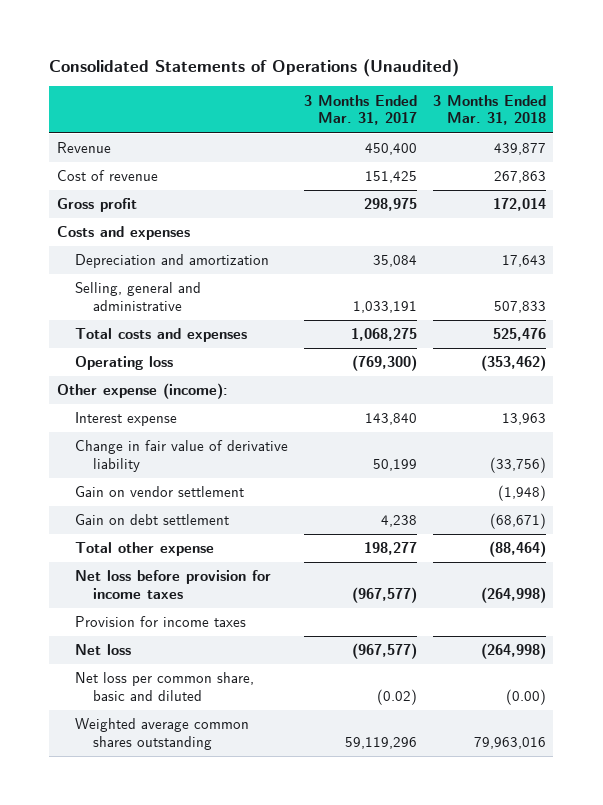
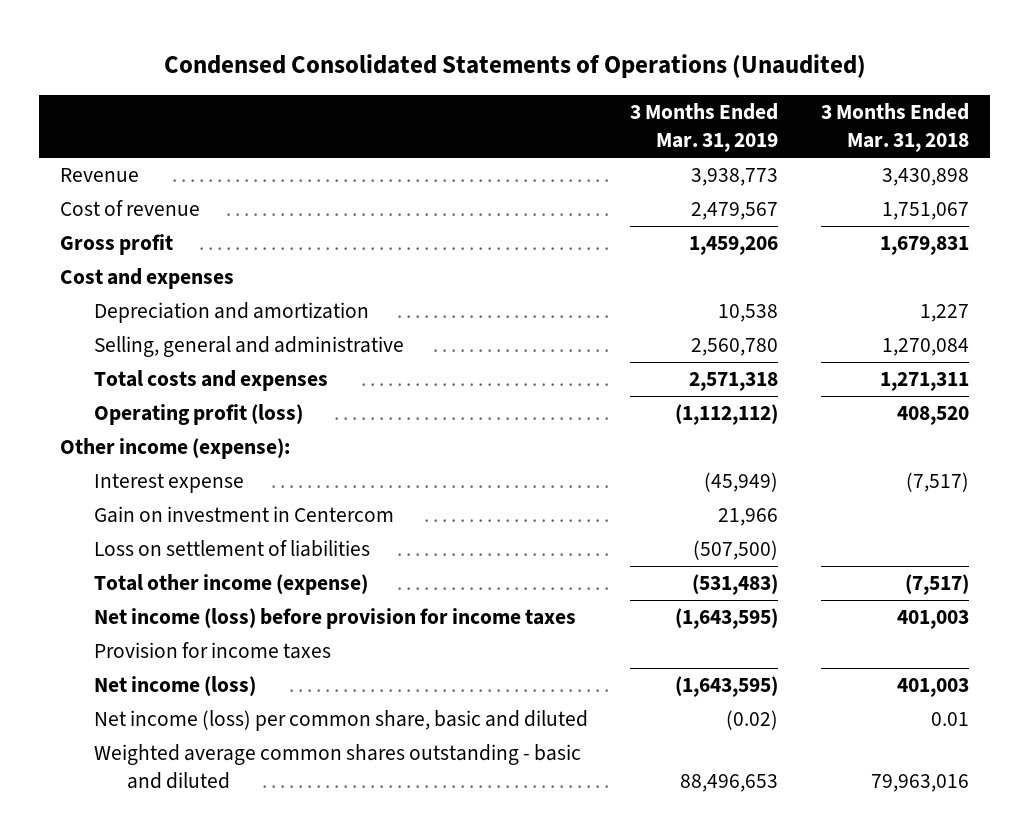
[49,58,460,77] Consolidated Statements of Operations (Unaudited) -> [163,53,866,78] Condensed Consolidated Statements of Operations (Unaudited)
[303,94,417,126] 3 Months Ended Mar. 31, 2017 -> none
none -> [630,102,779,153] 3 Months Ended Mar. 31, 2019
[75,440,289,473] Change in fair value of derivative liability -> none
[75,486,245,498] Gain on vendor settlement -> none
[75,514,230,526] Gain on debt settlement -> none
[493,143,546,156] 439,877 -> [881,168,969,187] 3,430,898
[493,171,546,184] 267,863 -> [881,202,969,221] 1,751,067
[492,198,546,212] 172,014 -> [879,236,969,256] 1,679,831
[57,226,191,241] Costs and expenses -> [60,268,235,290] Cost and expenses
[501,255,546,268] 17,643 -> [919,304,969,323] 1,227
[493,301,546,314] 507,833 -> [881,338,969,357] 1,270,084
[492,328,546,342] 525,476 -> [879,372,969,392] 1,271,311
[75,356,174,371] Operating loss -> [93,404,303,426] Operating profit (loss)
[480,355,546,372] (353,462) -> [896,406,969,426] 408,520
[57,383,229,400] Other expense (income): -> [60,438,291,460] Other income (expense):
[501,413,546,426] 13,963 -> [905,472,969,493] (7,517)
none -> [93,506,394,524] Gain on investment in Centercom
none -> [93,540,370,558] Loss on settlement of liabilities
[75,542,215,557] Total other expense -> [93,574,368,596] Total other income (expense)
[488,541,546,558] (88,464) -> [904,574,969,596] (7,517)
[75,570,272,600] Net loss before provision for income taxes -> [93,608,576,630] Net income (loss) before provision for income taxes
[480,587,546,604] (264,998) -> [896,610,969,630] 401,003
[75,644,132,656] Net loss -> [93,676,256,697] Net income (loss)
[480,643,546,660] (264,998) -> [896,678,969,698] 401,003
[75,672,255,702] Net loss per common share, basic and diluted -> [93,710,588,732] Net income (loss) per common share, basic and diluted
[505,689,546,706] (0.00) -> [930,712,969,727] 0.01
[75,718,250,751] Weighted average common shares outstanding -> [93,744,581,790] Weighted average common shares outstanding - basic and diluted

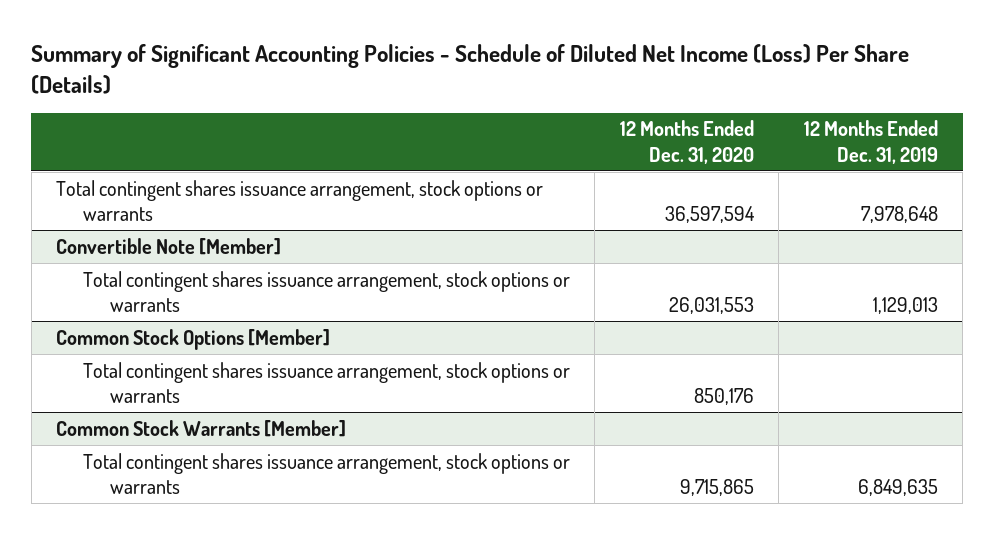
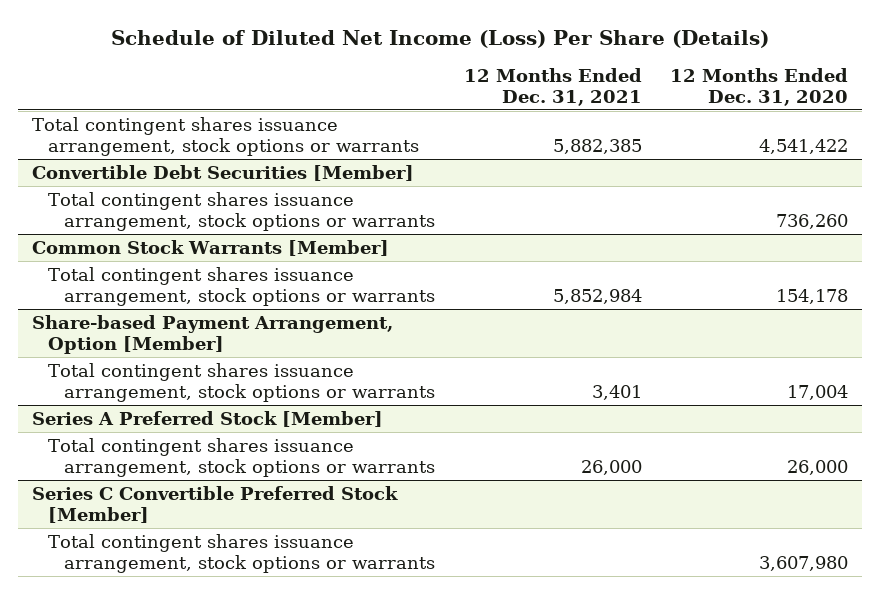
[31,43,910,94] Summary of Significant Accounting Policies - Schedule of Diluted Net Income (Loss) Per Share (Details) -> [110,29,769,48] Schedule of Diluted Net Income (Loss) Per Share (Details)
[803,120,938,164] 12 Months Ended Dec. 31, 2019 -> none
none -> [463,67,642,106] 12 Months Ended Dec. 31, 2021
[56,328,331,350] Common Stock Options [Member] -> none
[82,361,570,404] Total contingent shares issuance arrangement, stock options or warrants -> none
[664,206,755,224] 36,597,594 -> [759,138,849,154] 4,541,422
[56,237,282,255] Convertible Note [Member] -> [31,164,414,181] Convertible Debt Securities [Member]
[668,297,754,315] 26,031,553 -> [776,213,849,229] 736,260
[679,479,754,497] 9,715,865 -> [776,288,849,304] 154,178
none -> [31,314,393,354] Share-based Payment Arrangement, Option [Member]
none -> [47,362,436,402] Total contingent shares issuance arrangement, stock options or warrants
none -> [31,410,383,427] Series A Preferred Stock [Member]
none -> [47,437,436,477] Total contingent shares issuance arrangement, stock options or warrants
none -> [31,485,398,523] Series C Convertible Preferred Stock [Member]
none -> [47,533,436,573] Total contingent shares issuance arrangement, stock options or warrants

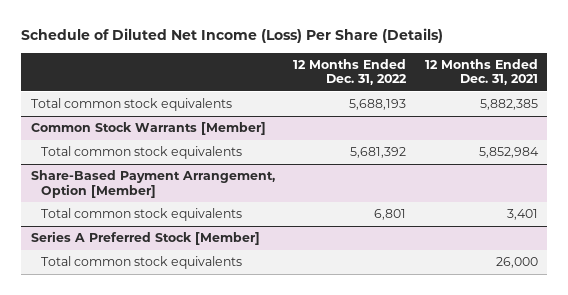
[670,67,849,106] 12 Months Ended Dec. 31, 2020 -> none
none -> [293,58,408,86] 12 Months Ended Dec. 31, 2022
[31,164,414,181] Convertible Debt Securities [Member] -> none
[47,191,436,231] Total contingent shares issuance arrangement, stock options or warrants -> none
[31,116,419,156] Total contingent shares issuance arrangement, stock options or warrants -> [30,98,232,112] Total common stock equivalents
[47,266,436,306] Total contingent shares issuance arrangement, stock options or warrants -> [40,146,242,160] Total common stock equivalents
[31,314,393,354] Share-based Payment Arrangement, Option [Member] -> [30,170,275,198] Share-Based Payment Arrangement, Option [Member]
[47,362,436,402] Total contingent shares issuance arrangement, stock options or warrants -> [40,208,242,222] Total common stock equivalents
[31,485,398,523] Series C Convertible Preferred Stock [Member] -> none
[47,533,436,573] Total contingent shares issuance arrangement, stock options or warrants -> none
[47,437,436,477] Total contingent shares issuance arrangement, stock options or warrants -> [40,256,242,270] Total common stock equivalents

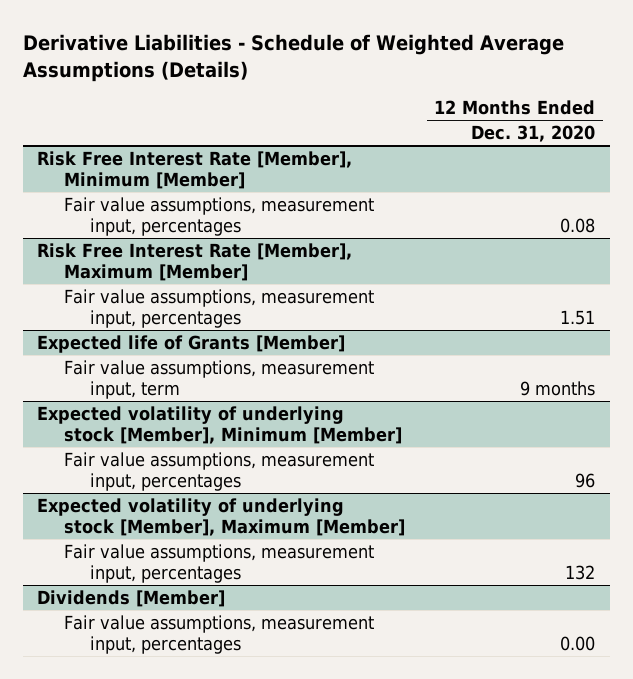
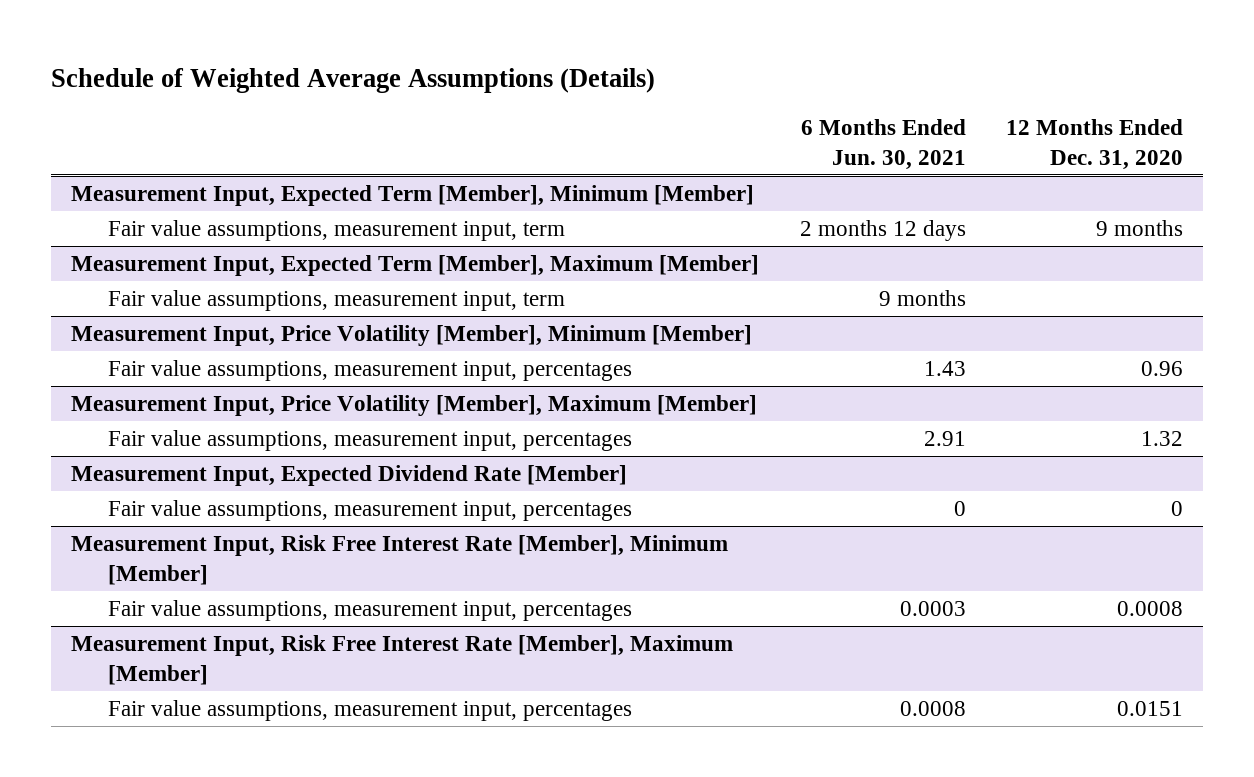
[22,33,564,83] Derivative Liabilities - Schedule of Weighted Average Assumptions (Details) -> [50,67,655,93] Schedule of Weighted Average Assumptions (Details)
none -> [800,118,966,170] 6 Months Ended Jun. 30, 2021
[37,151,353,189] Risk Free Interest Rate [Member], Minimum [Member] -> none
[63,197,374,236] Fair value assumptions, measurement input, percentages -> none
[37,243,353,281] Risk Free Interest Rate [Member], Maximum [Member] -> none
[63,289,374,328] Fair value assumptions, measurement input, percentages -> none
[37,335,346,354] Expected life of Grants [Member] -> none
none -> [71,185,755,207] Measurement Input, Expected Term [Member], Minimum [Member]
[37,406,402,444] Expected volatility of underlying stock [Member], Minimum [Member] -> none
[37,498,405,536] Expected volatility of underlying stock [Member], Maximum [Member] -> none
none -> [71,255,760,277] Measurement Input, Expected Term [Member], Maximum [Member]
none -> [107,290,565,312] Fair value assumptions, measurement input, term
none -> [71,325,753,347] Measurement Input, Price Volatility [Member], Minimum [Member]
[575,472,596,488] 96 -> [1141,361,1184,377] 0.96
none -> [71,395,758,417] Measurement Input, Price Volatility [Member], Maximum [Member]
[565,564,596,580] 132 -> [1141,431,1184,447] 1.32
[37,590,226,608] Dividends [Member] -> [71,465,628,487] Measurement Input, Expected Dividend Rate [Member]
[560,635,596,651] 0.00 -> [1171,501,1184,517] 0
none -> [71,535,729,585] Measurement Input, Risk Free Interest Rate [Member], Minimum [Member]
none -> [107,600,632,622] Fair value assumptions, measurement input, percentages
none -> [71,635,734,685] Measurement Input, Risk Free Interest Rate [Member], Maximum [Member]
none -> [107,700,632,722] Fair value assumptions, measurement input, percentages

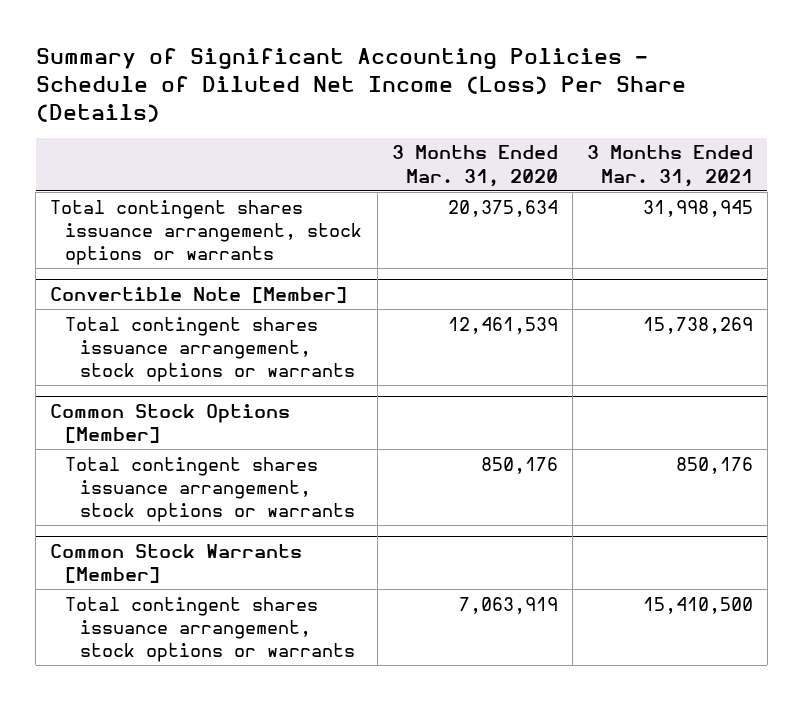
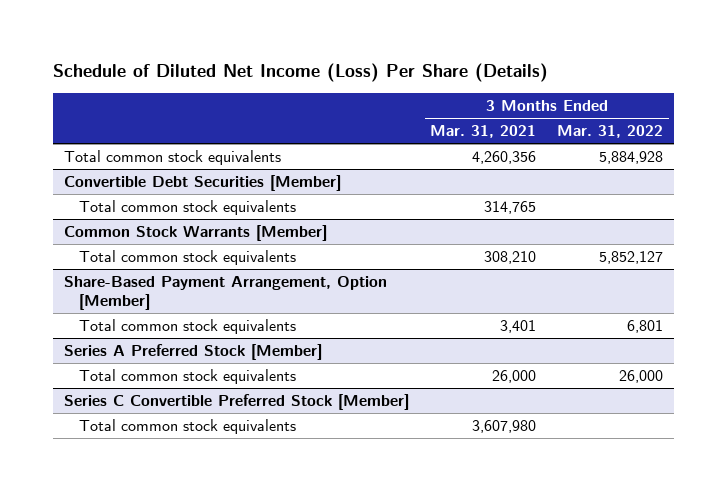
[35,47,686,122] Summary of Significant Accounting Policies - Schedule of Diluted Net Income (Loss) Per Share (Details) -> [53,63,549,83] Schedule of Diluted Net Income (Loss) Per Share (Details)
[391,145,558,187] 3 Months Ended Mar. 31, 2020 -> none
none -> [557,125,664,139] Mar. 31, 2022
[50,199,363,266] Total contingent shares issuance arrangement, stock options or warrants -> none
[65,316,356,383] Total contingent shares issuance arrangement, stock options or warrants -> none
[50,404,291,444] Common Stock Options [Member] -> none
[65,456,356,523] Total contingent shares issuance arrangement, stock options or warrants -> none
none -> [63,149,281,165] Total common stock equivalents
[50,287,348,304] Convertible Note [Member] -> [63,174,341,191] Convertible Debt Securities [Member]
none -> [79,199,297,215] Total common stock equivalents
[65,596,356,663] Total contingent shares issuance arrangement, stock options or warrants -> none
none -> [79,249,297,265] Total common stock equivalents
none -> [63,275,387,310] Share-Based Payment Arrangement, Option [Member]
none -> [79,318,297,334] Total common stock equivalents
none -> [63,343,322,360] Series A Preferred Stock [Member]
none -> [79,368,297,384] Total common stock equivalents
none -> [63,393,409,410] Series C Convertible Preferred Stock [Member]
none -> [79,418,297,434] Total common stock equivalents

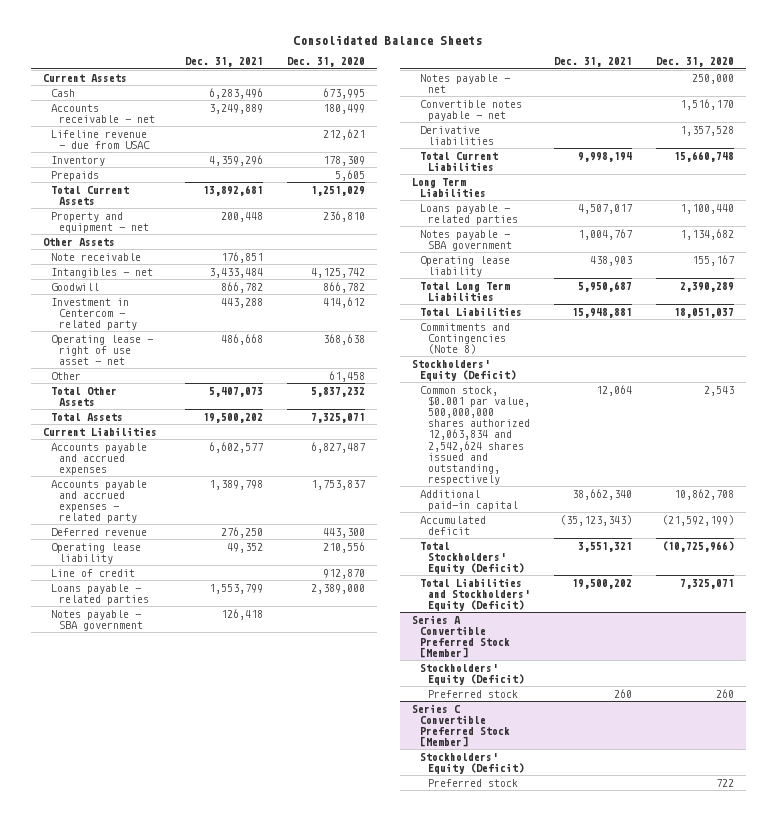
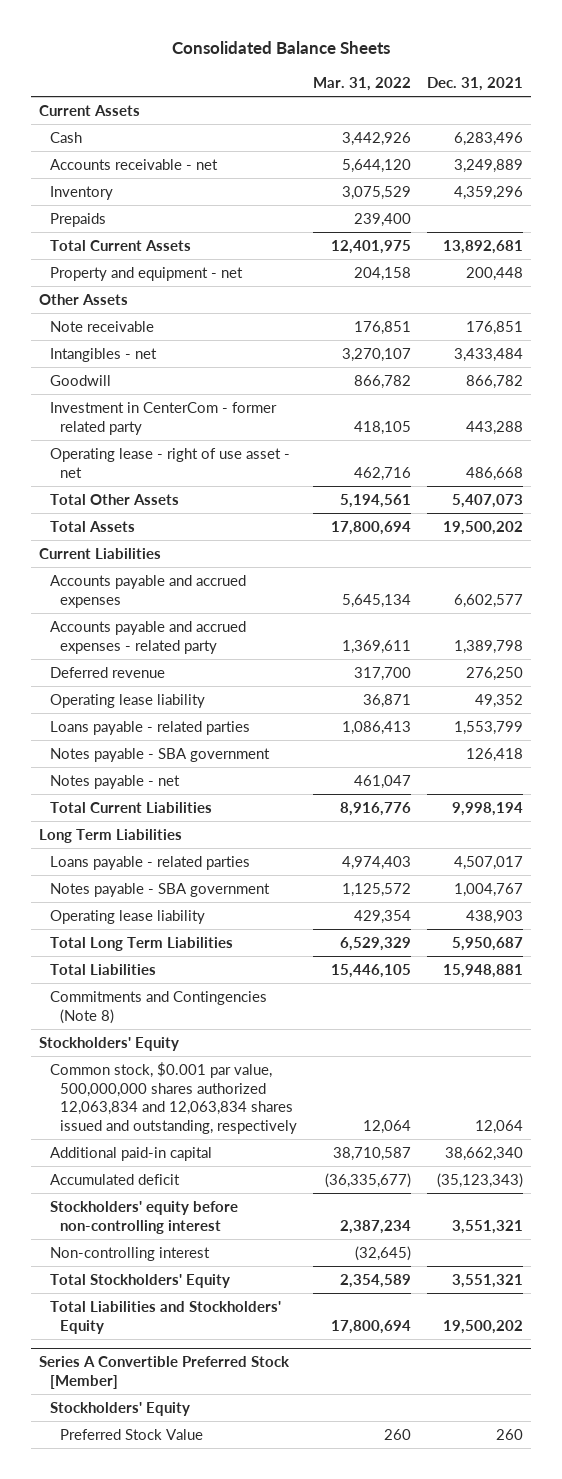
[286,57,365,68] Dec. 31, 2020 -> none
none -> [313,77,412,92] Mar. 31, 2022
[50,129,150,149] Lifeline revenue - due from USAC -> none
[50,297,137,330] Investment in Centercom - related party -> [49,401,277,435] Investment in CenterCom - former related party
[50,371,81,380] Other -> none
[50,568,135,577] Line of credit -> none
[419,99,522,121] Convertible notes payable - net -> none
[419,125,494,145] Derivative liabilities -> none
[411,359,516,381] Stockholders' Equity (Deficit) -> [39,1036,180,1051] Stockholders' Equity
[419,385,530,486] Common stock, $0.001 par value, 500,000,000 shares authorized 12,063,834 and 2,542,624 shares issued and outstanding, respectively -> [49,1061,298,1134] Common stock, $0.001 par value, 500,000,000 shares authorized 12,063,834 and 12,063,834 shares issued and outstanding, respectively
[419,541,524,574] Total Stockholders' Equity (Deficit) -> [49,1200,238,1234] Stockholders' equity before non-controlling interest
none -> [49,1246,210,1261] Non-controlling interest
none -> [49,1273,230,1288] Total Stockholders' Equity
[419,577,530,611] Total Liabilities and Stockholders' Equity (Deficit) -> [49,1300,281,1334] Total Liabilities and Stockholders' Equity
[411,703,510,748] Series C Convertible Preferred Stock [Member] -> none
[419,752,524,774] Stockholders' Equity (Deficit) -> none
[427,778,518,787] Preferred stock -> none
[419,663,524,685] Stockholders' Equity (Deficit) -> [49,1401,190,1416] Stockholders' Equity
[427,689,518,698] Preferred stock -> [60,1428,204,1440] Preferred Stock Value

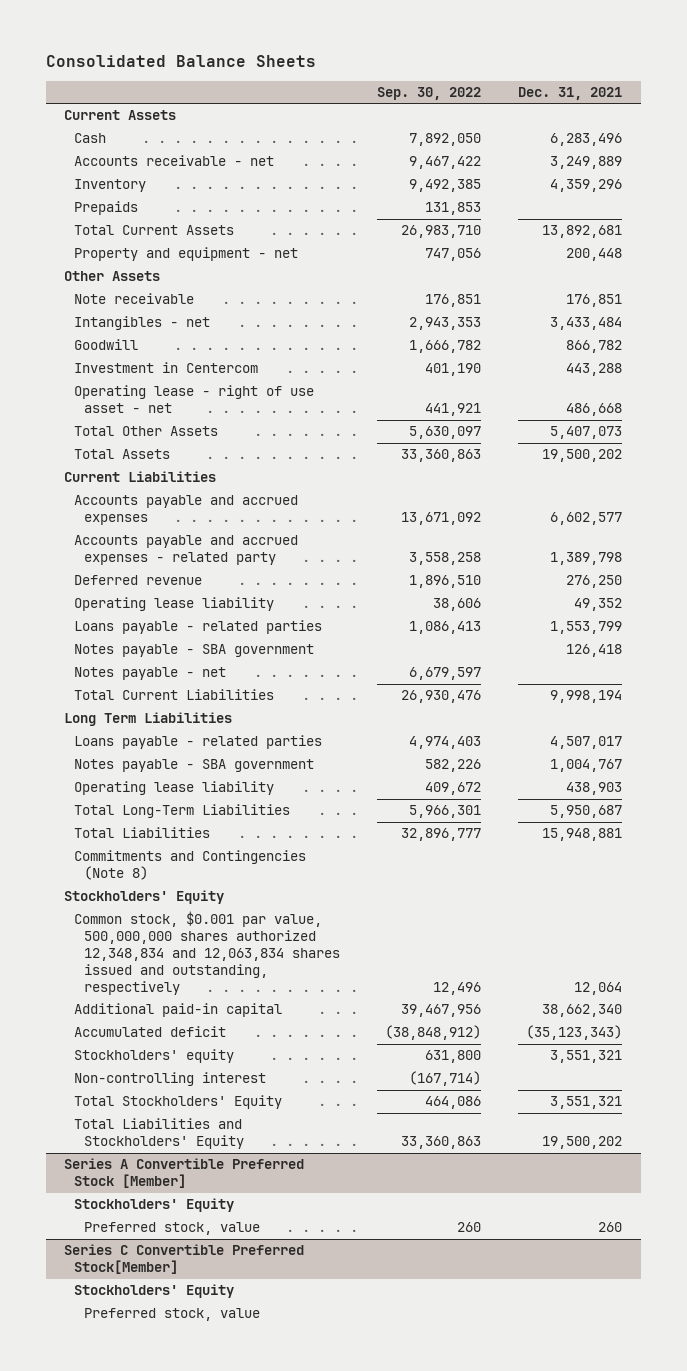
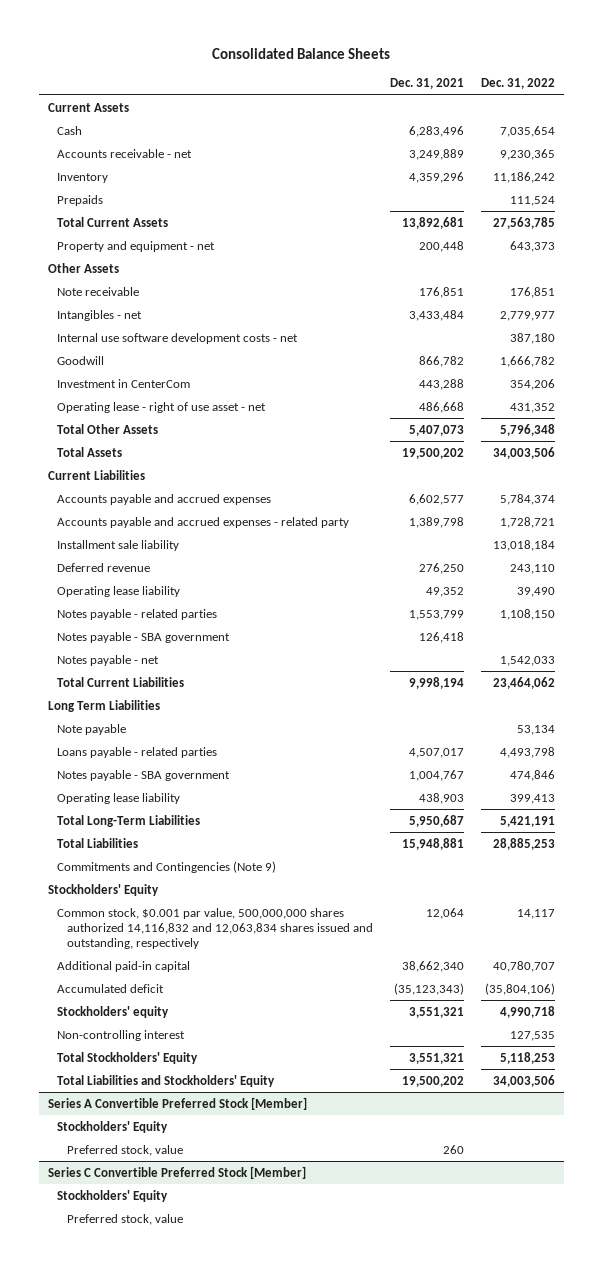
[377,86,482,100] Sep. 30, 2022 -> none
none -> [481,78,556,90] Dec. 31, 2022
none -> [57,332,299,344] Internal use software development costs - net
[74,362,259,374] Investment in Centercom -> [57,378,191,388] Investment in CenterCom
none -> [57,539,180,551] Installment sale liability
[74,620,323,635] Loans payable - related parties -> [57,608,218,620] Notes payable - related parties
none -> [57,723,127,735] Note payable
[74,850,307,881] Commitments and Contingencies (Note 8) -> [57,860,277,873] Commitments and Contingencies (Note 9)
[74,911,340,995] Common stock, $0.001 par value, 500,000,000 shares authorized 12,348,834 and 12,063,834 shares issued and outstanding, respectively -> [57,907,373,949] Common stock, $0.001 par value, 500,000,000 shares authorized 14,116,832 and 12,063,834 shares issued and outstanding, respectively
[64,1244,305,1275] Series C Convertible Preferred Stock[Member] -> [47,1165,306,1179] Series C Convertible Preferred Stock [Member]

